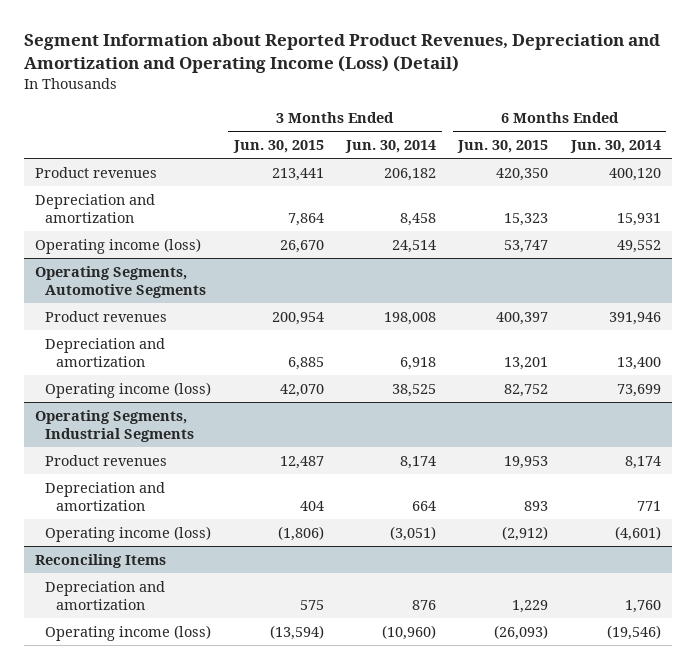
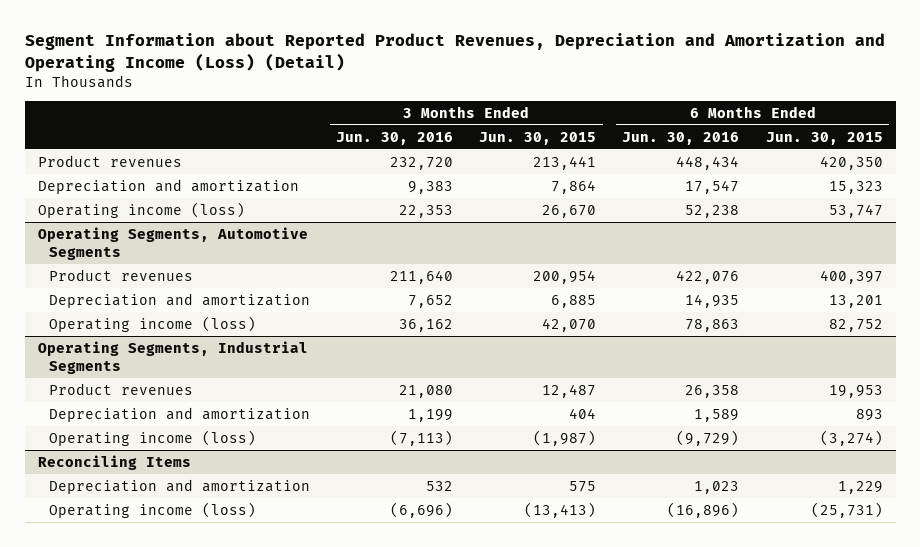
[345,139,437,153] Jun. 30, 2014 -> none
[569,139,661,153] Jun. 30, 2014 -> none
none -> [336,131,454,145] Jun. 30, 2016
none -> [622,131,740,145] Jun. 30, 2016
[277,525,324,541] (1,806) -> [533,429,597,446] (1,987)
[502,525,549,541] (2,912) -> [819,429,883,446] (3,274)
[269,624,324,640] (13,594) -> [524,501,597,518] (13,413)
[494,624,549,640] (26,093) -> [810,501,883,518] (25,731)

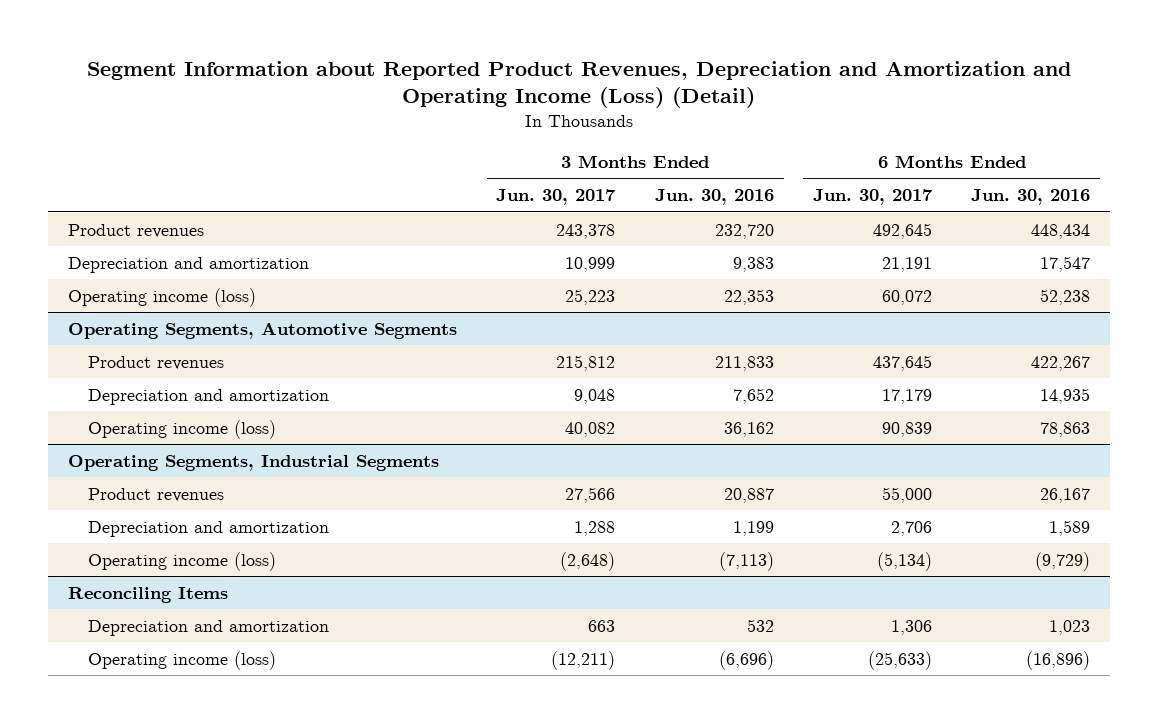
[479,131,597,145] Jun. 30, 2015 -> none
[765,131,883,145] Jun. 30, 2015 -> none
none -> [496,188,617,205] Jun. 30, 2017
none -> [813,188,934,205] Jun. 30, 2017
[390,269,454,284] 211,640 -> [714,355,774,371] 211,833
[676,269,740,284] 422,076 -> [1031,355,1091,371] 422,267
[399,384,454,398] 21,080 -> [723,487,774,503] 20,887
[685,384,740,398] 26,358 -> [1040,487,1091,503] 26,167

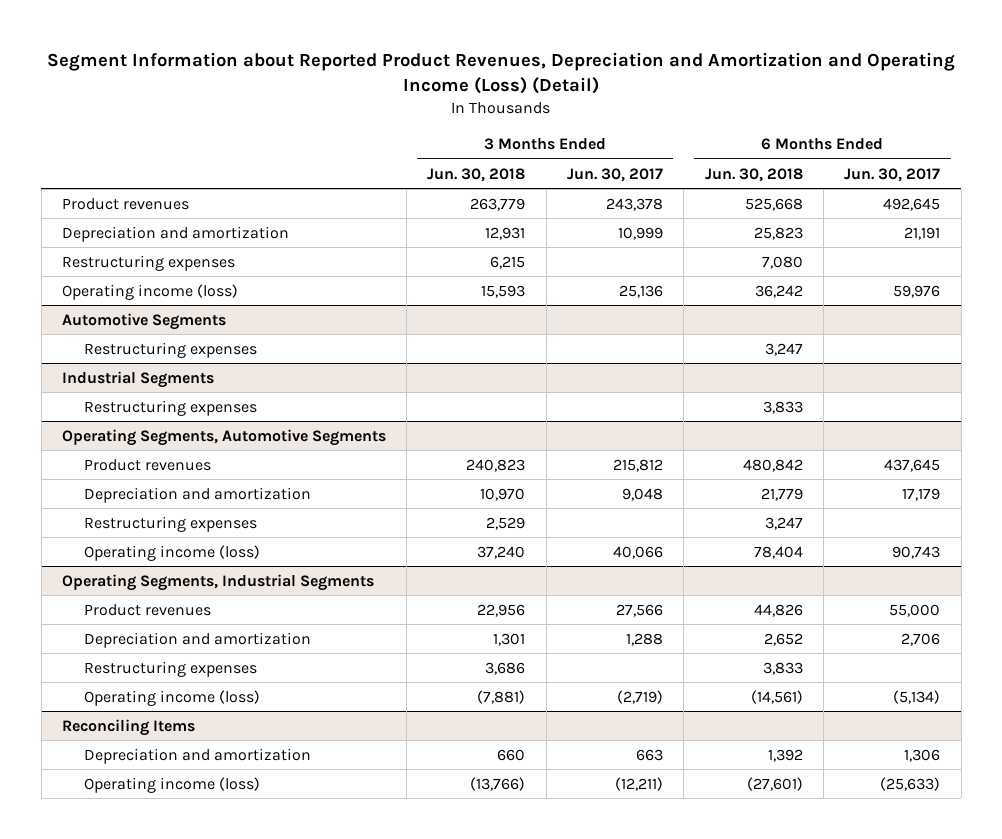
[654,188,774,205] Jun. 30, 2016 -> none
[971,188,1091,205] Jun. 30, 2016 -> none
none -> [427,167,526,182] Jun. 30, 2018
none -> [704,167,803,182] Jun. 30, 2018
none -> [61,254,235,271] Restructuring expenses
[565,288,616,305] 25,223 -> [619,284,664,298] 25,136
[882,289,933,305] 60,072 -> [893,284,941,298] 59,976
none -> [61,312,226,330] Automotive Segments
none -> [84,341,258,358] Restructuring expenses
none -> [61,370,214,388] Industrial Segments
none -> [84,399,258,416] Restructuring expenses
none -> [84,515,258,532] Restructuring expenses
[565,421,616,437] 40,082 -> [613,545,664,559] 40,066
[882,421,933,437] 90,839 -> [892,545,941,559] 90,743
none -> [84,660,258,677] Restructuring expenses
[560,551,616,571] (2,648) -> [617,689,664,704] (2,719)

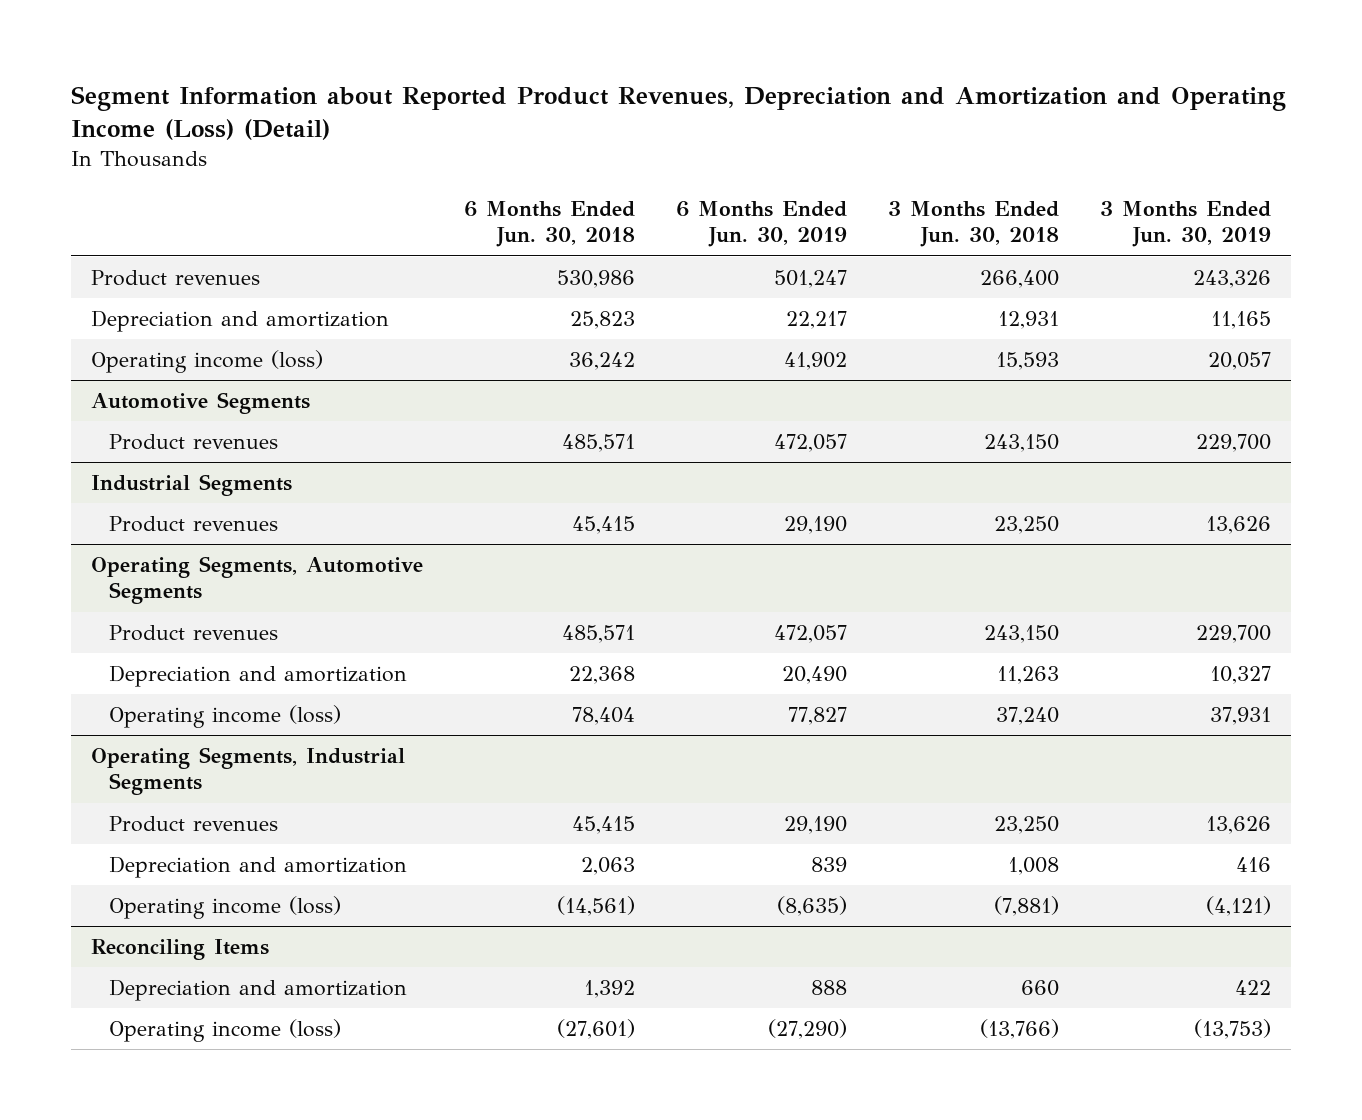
[567,167,664,182] Jun. 30, 2017 -> none
[844,167,941,182] Jun. 30, 2017 -> none
none -> [675,200,847,248] 6 Months Ended Jun. 30, 2019
none -> [1099,200,1271,248] 3 Months Ended Jun. 30, 2019
[470,197,526,211] 263,779 -> [979,269,1059,288] 266,400
[744,197,803,211] 525,668 -> [556,269,635,288] 530,986
[61,254,235,271] Restructuring expenses -> none
[84,341,258,358] Restructuring expenses -> none
none -> [108,433,278,450] Product revenues
[84,399,258,416] Restructuring expenses -> none
none -> [108,515,278,532] Product revenues
[84,515,258,532] Restructuring expenses -> none
[466,458,526,472] 240,823 -> [983,624,1059,643] 243,150
[742,458,803,472] 480,842 -> [561,624,635,643] 485,571
[480,487,526,501] 10,970 -> [996,665,1059,684] 11,263
[760,487,803,501] 21,779 -> [568,665,635,684] 22,368
[84,660,258,677] Restructuring expenses -> none
[477,603,526,617] 22,956 -> [993,815,1059,834] 23,250
[753,603,803,617] 44,826 -> [571,815,635,834] 45,415
[493,632,526,646] 1,301 -> [1007,856,1059,875] 1,008
[763,632,803,646] 2,652 -> [580,856,635,875] 2,063

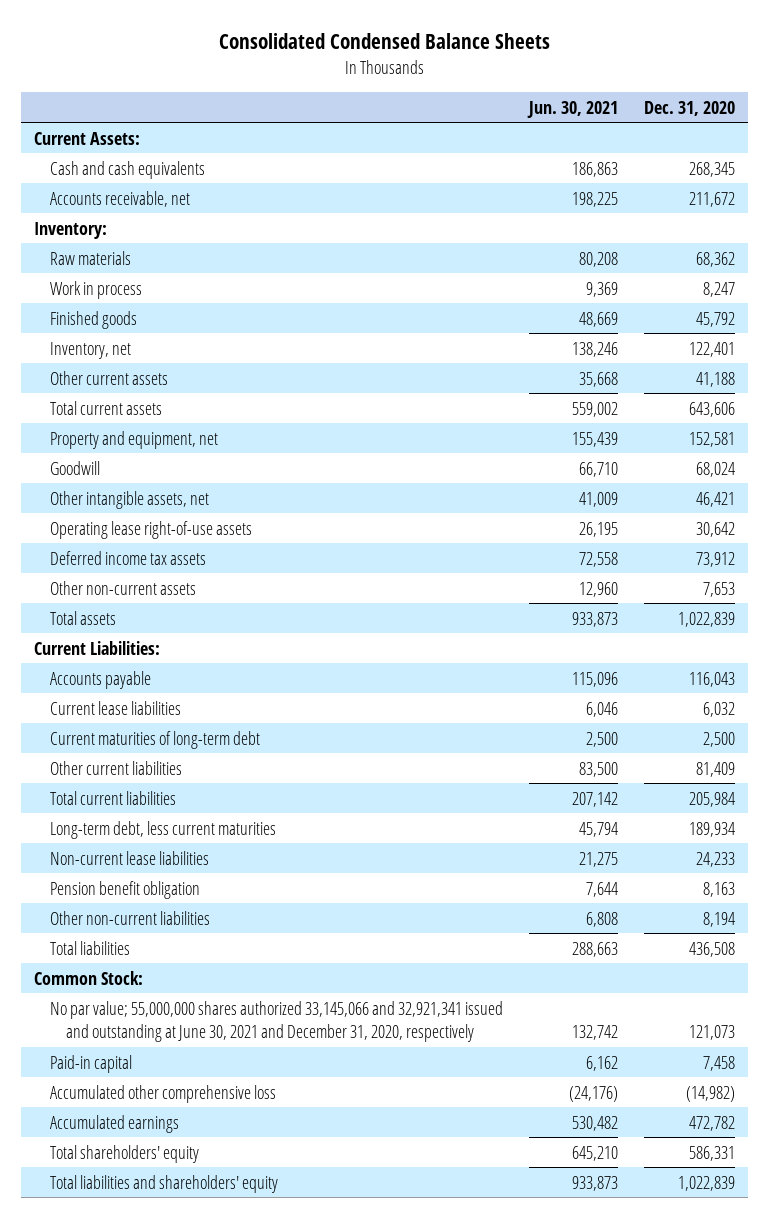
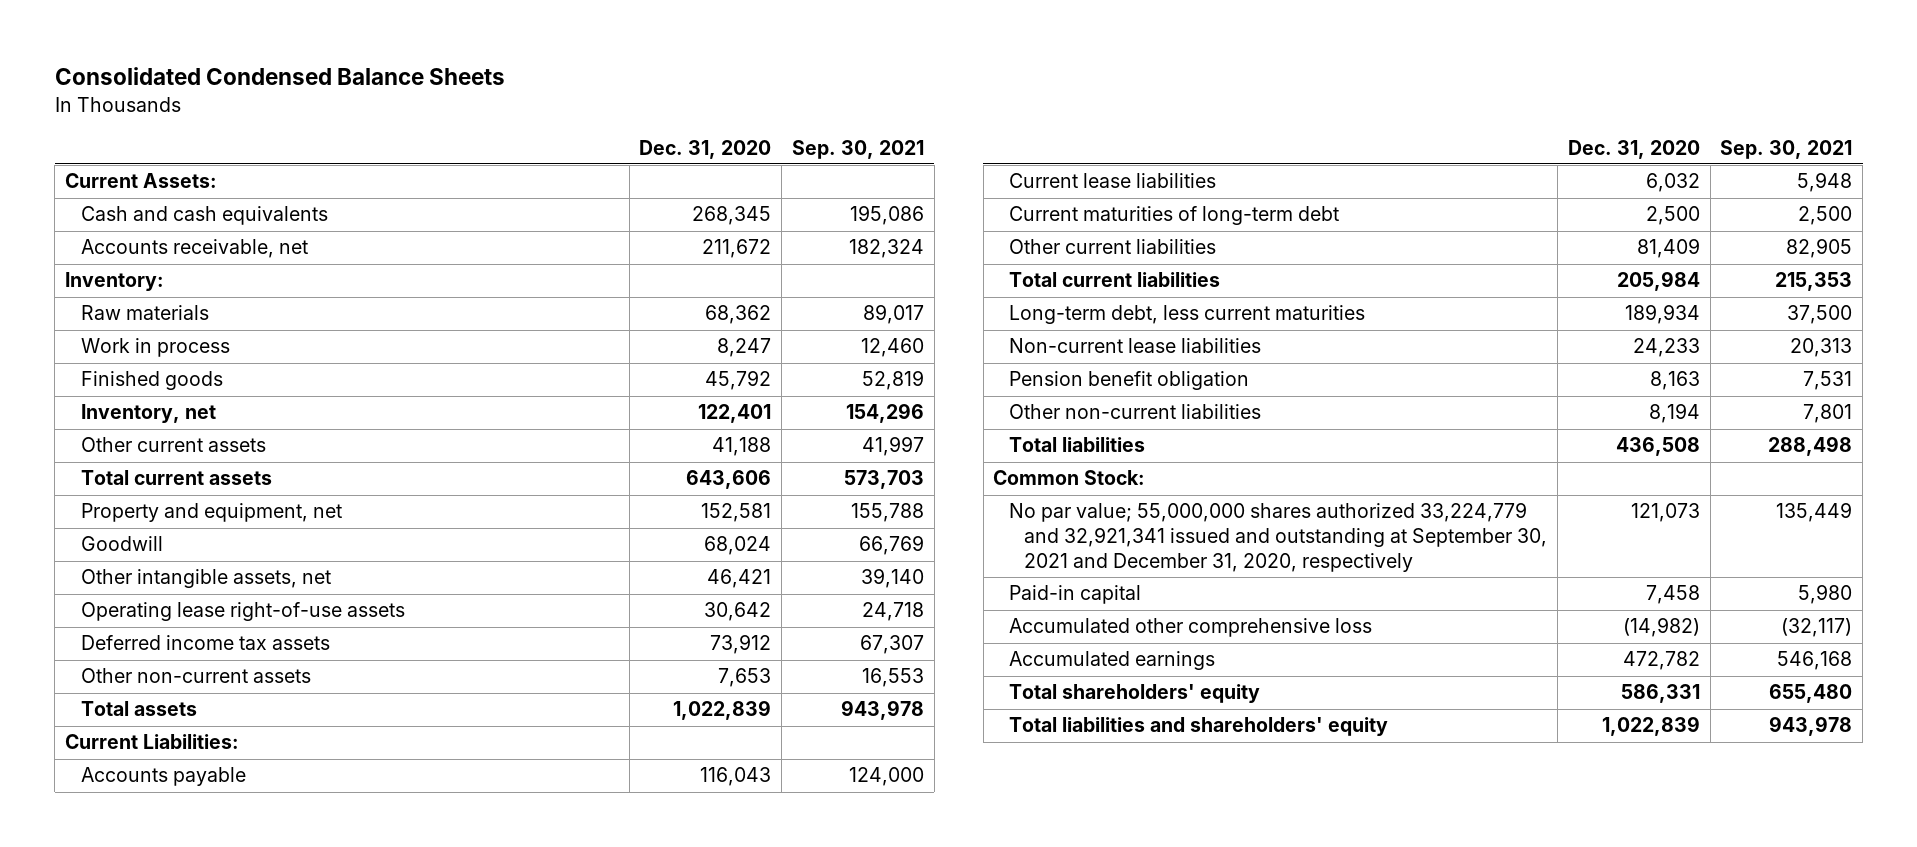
[527,100,619,118] Jun. 30, 2021 -> none
none -> [791,139,924,159] Sep. 30, 2021
[50,1000,504,1043] No par value; 55,000,000 shares authorized 33,145,066 and 32,921,341 issued and outstanding at June 30, 2021 and December 31, 2020, respectively -> [1008,502,1548,572] No par value; 55,000,000 shares authorized 33,224,779 and 32,921,341 issued and outstanding at September 30, 2021 and December 31, 2020, respectively

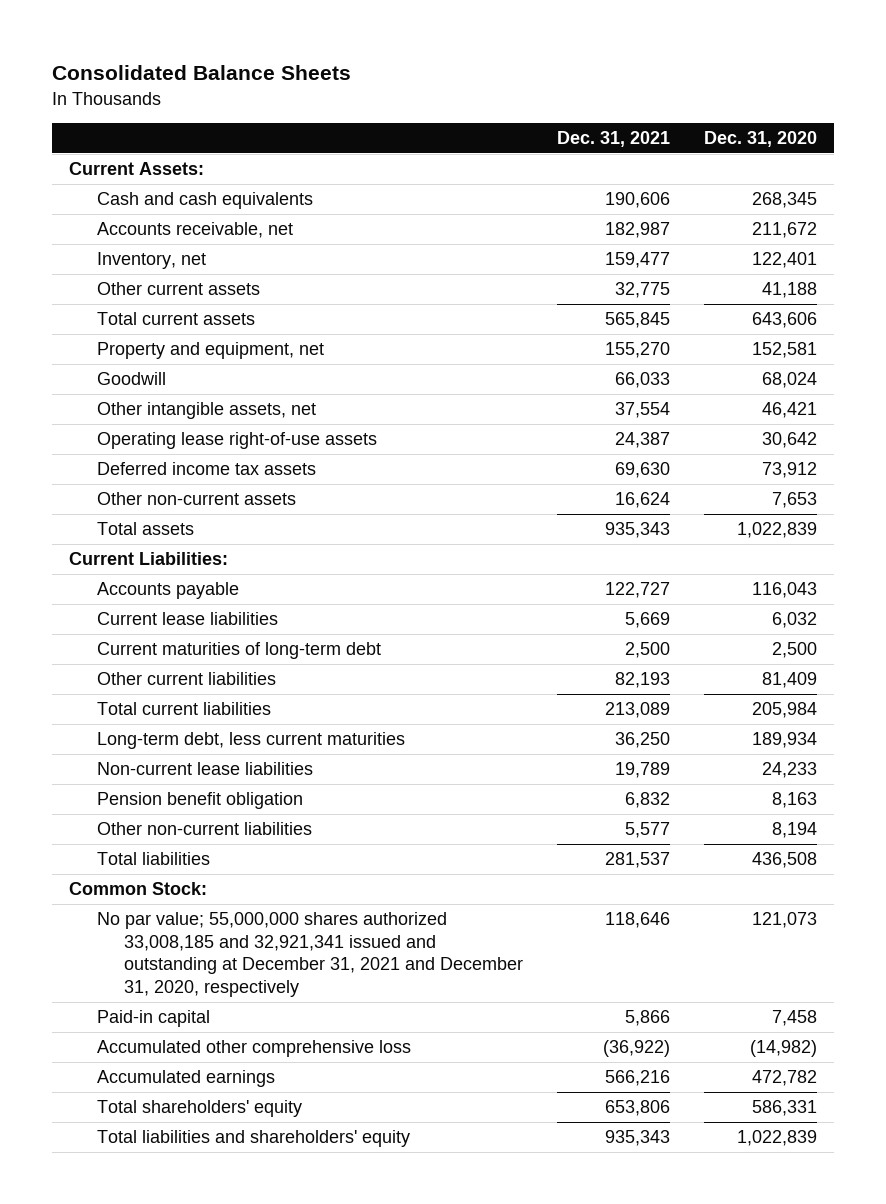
[54,67,505,86] Consolidated Condensed Balance Sheets -> [52,65,352,81] Consolidated Balance Sheets
[791,139,924,159] Sep. 30, 2021 -> none
none -> [557,131,671,148] Dec. 31, 2021
[65,272,165,292] Inventory: -> none
[80,305,209,321] Raw materials -> none
[80,338,230,358] Work in process -> none
[80,371,223,391] Finished goods -> none
[1008,502,1548,572] No par value; 55,000,000 shares authorized 33,224,779 and 32,921,341 issued and outstanding at September 30, 2021 and December 31, 2020, respectively -> [96,912,524,997] No par value; 55,000,000 shares authorized 33,008,185 and 32,921,341 issued and outstanding at December 31, 2021 and December 31, 2020, respectively

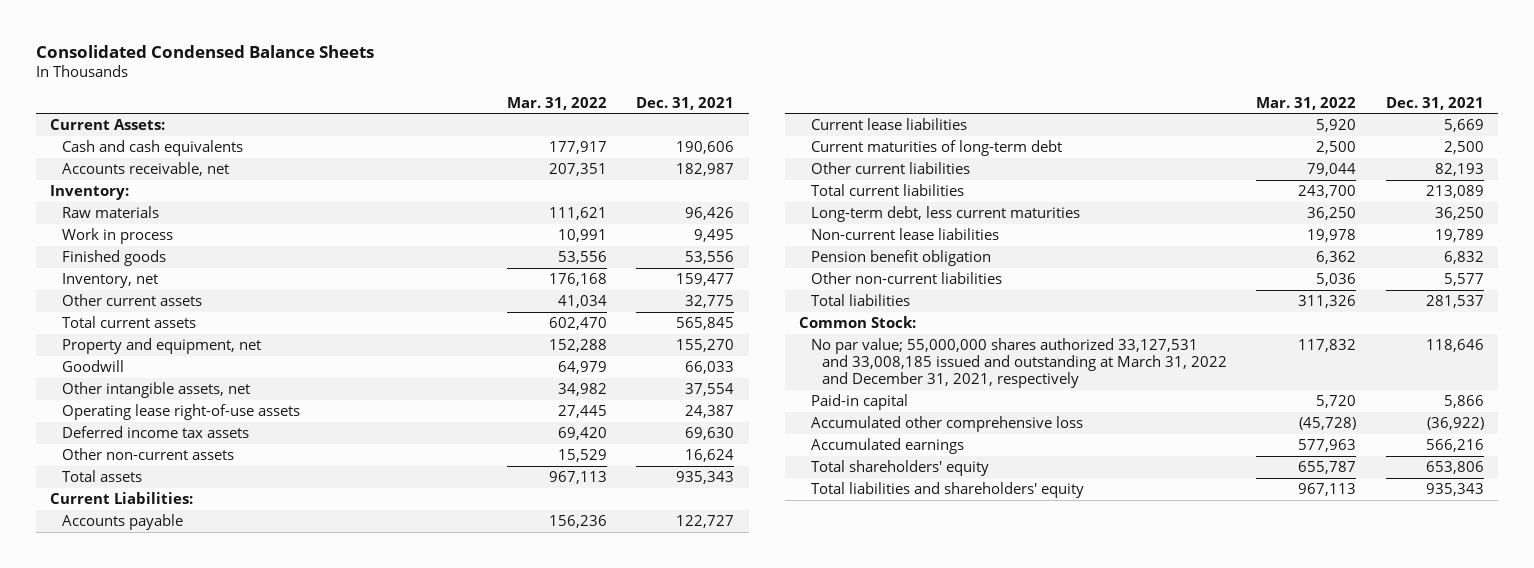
[52,65,352,81] Consolidated Balance Sheets -> [35,44,374,58] Consolidated Condensed Balance Sheets
[704,131,818,148] Dec. 31, 2020 -> none
none -> [507,96,608,110] Mar. 31, 2022
none -> [50,184,130,200] Inventory:
none -> [61,205,159,218] Raw materials
none -> [61,227,173,244] Work in process
none -> [61,249,166,266] Finished goods
[96,912,524,997] No par value; 55,000,000 shares authorized 33,008,185 and 32,921,341 issued and outstanding at December 31, 2021 and December 31, 2020, respectively -> [810,337,1228,389] No par value; 55,000,000 shares authorized 33,127,531 and 33,008,185 issued and outstanding at March 31, 2022 and December 31, 2021, respectively

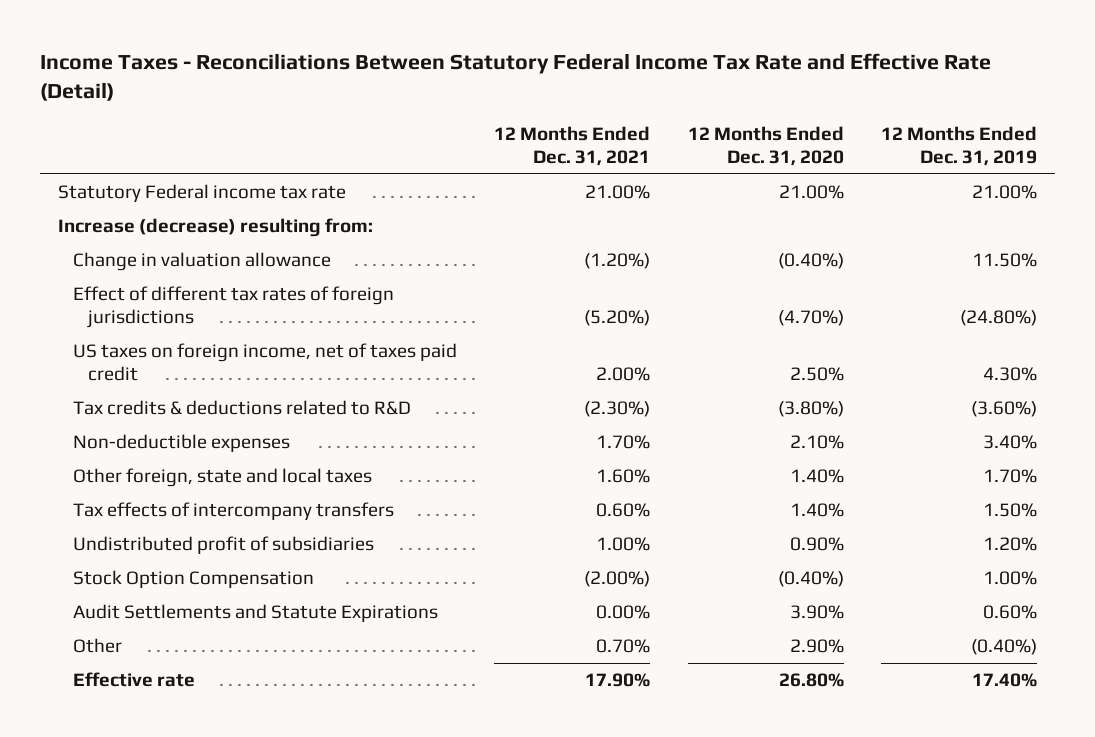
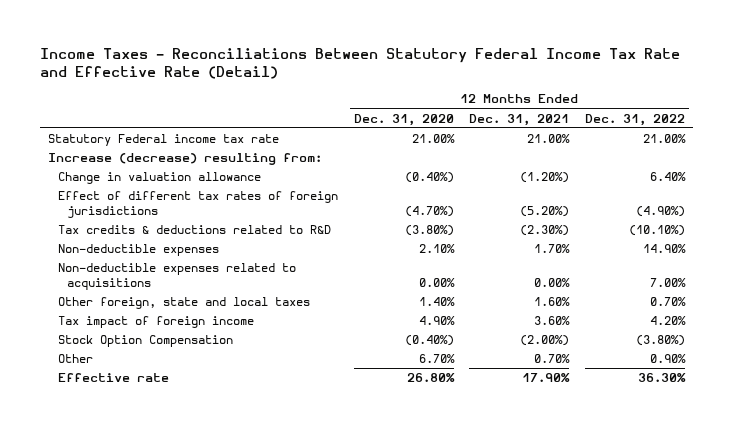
[880,125,1037,166] 12 Months Ended Dec. 31, 2019 -> none
none -> [585,113,686,126] Dec. 31, 2022
[73,343,458,382] US taxes on foreign income, net of taxes paid credit -> none
none -> [57,263,296,290] Non-deductible expenses related to acquisitions
[73,502,395,521] Tax effects of intercompany transfers -> none
[73,536,375,555] Undistributed profit of subsidiaries -> none
none -> [57,316,254,329] Tax impact of foreign income
[73,604,439,623] Audit Settlements and Statute Expirations -> none
[789,639,844,654] 2.90% -> [418,354,455,364] 6.70%

